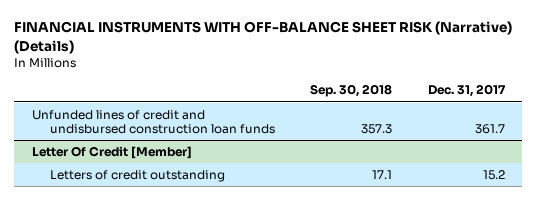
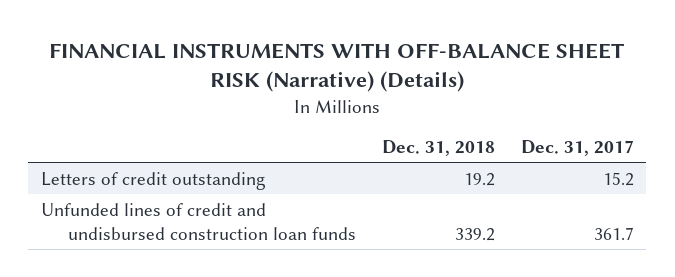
[310,84,393,98] Sep. 30, 2018 -> none
none -> [381,140,495,157] Dec. 31, 2018
[31,145,192,159] Letter Of Credit [Member] -> none
[31,109,275,134] Unfunded lines of credit and undisbursed construction loan funds -> [41,202,357,240] Unfunded lines of credit and undisbursed construction loan funds

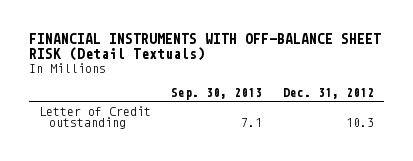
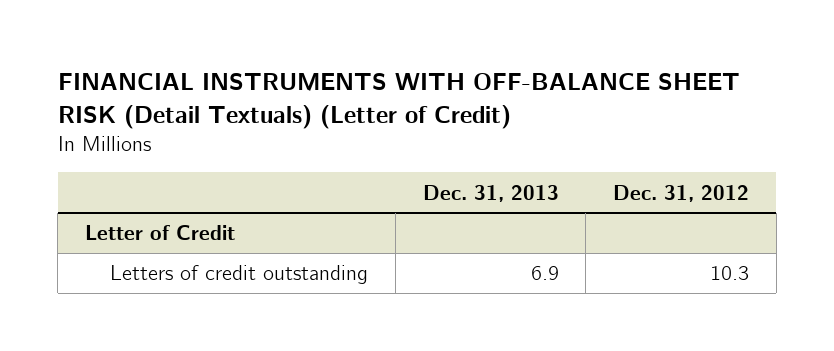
[28,33,381,62] FINANCIAL INSTRUMENTS WITH OFF-BALANCE SHEET RISK (Detail Textuals) -> [57,73,740,129] FINANCIAL INSTRUMENTS WITH OFF-BALANCE SHEET RISK (Detail Textuals) (Letter of Credit)
[171,87,263,100] Sep. 30, 2013 -> none
none -> [422,184,559,202] Dec. 31, 2013
none -> [84,225,235,241] Letter of Credit
[38,105,151,130] Letter of Credit outstanding -> [110,265,369,285] Letters of credit outstanding

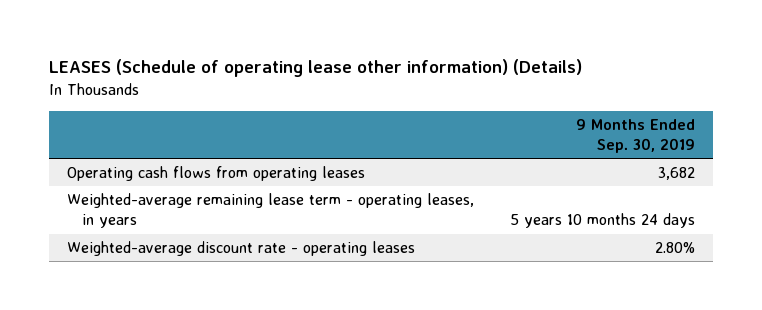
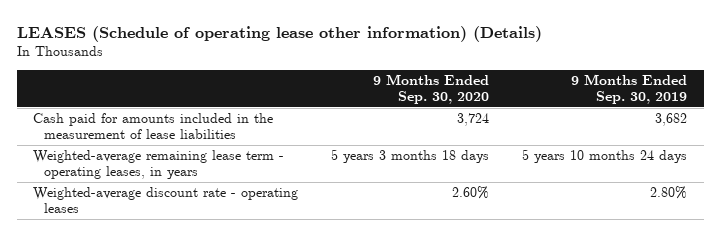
none -> [373,74,490,105] 9 Months Ended Sep. 30, 2020
[67,165,366,181] Operating cash flows from operating leases -> [33,113,274,140] Cash paid for amounts included in the measurement of lease liabilities

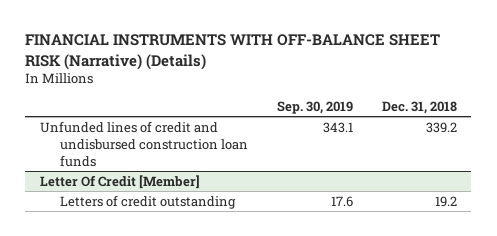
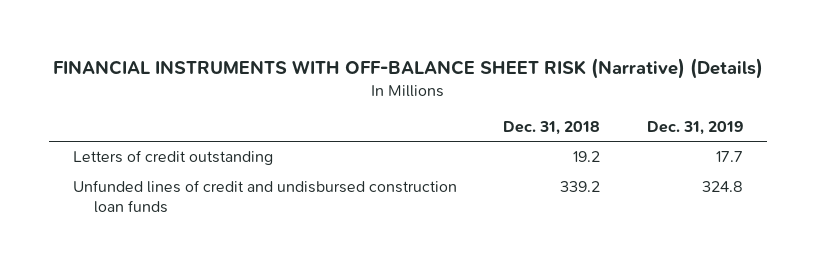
[277,100,354,114] Sep. 30, 2019 -> none
none -> [647,120,744,135] Dec. 31, 2019
[39,174,200,189] Letter Of Credit [Member] -> none
[39,120,249,167] Unfunded lines of credit and undisbursed construction loan funds -> [72,180,457,213] Unfunded lines of credit and undisbursed construction loan funds

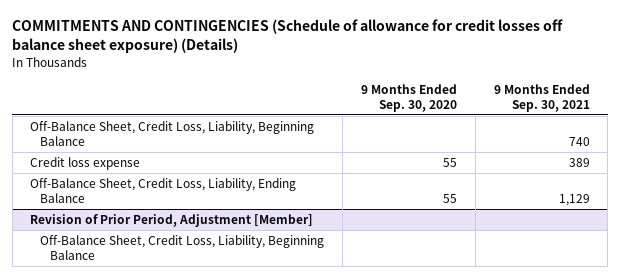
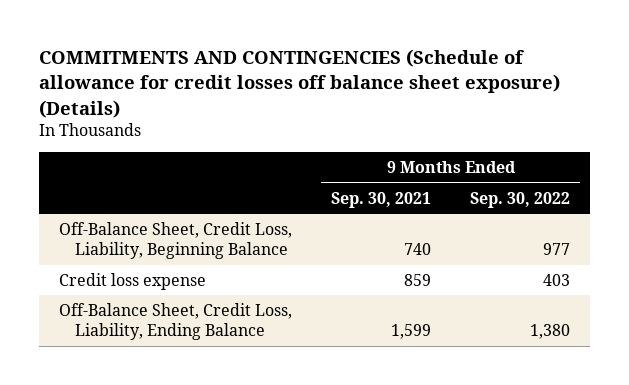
[360,83,457,112] 9 Months Ended Sep. 30, 2020 -> none
none -> [470,191,571,208] Sep. 30, 2022
[30,214,314,228] Revision of Prior Period, Adjustment [Member] -> none
[40,235,325,260] Off-Balance Sheet, Credit Loss, Liability, Beginning Balance -> none
[568,158,590,168] 389 -> [404,274,432,287] 859
[558,193,590,206] 1,129 -> [391,324,432,340] 1,599

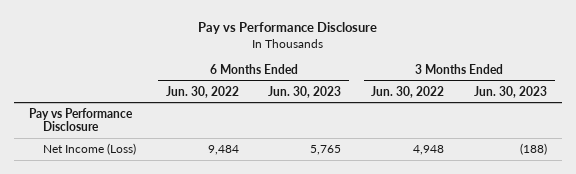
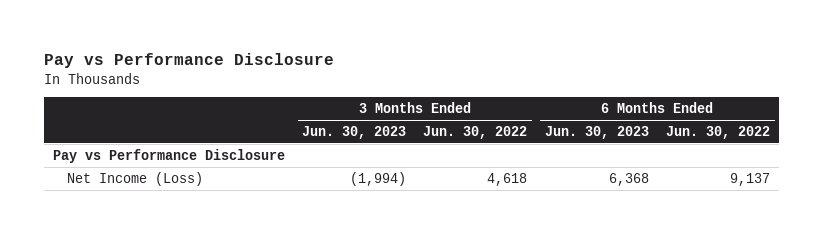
[207,144,239,155] 9,484 -> [730,172,771,186] 9,137
[310,144,342,155] 5,765 -> [608,172,649,186] 6,368
[413,144,445,155] 4,948 -> [487,172,528,186] 4,618
[520,142,548,155] (188) -> [349,171,406,186] (1,994)

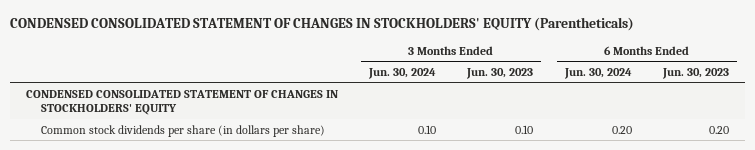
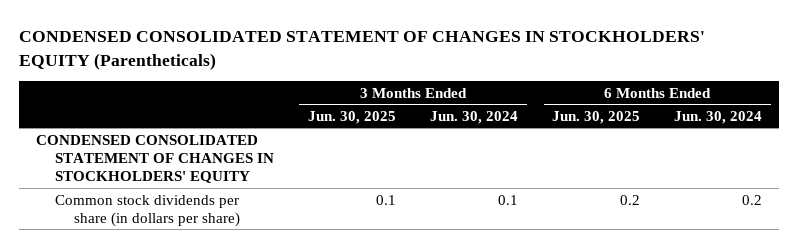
[466,67,534,79] Jun. 30, 2023 -> none
[662,67,730,79] Jun. 30, 2023 -> none
none -> [307,110,396,124] Jun. 30, 2025
none -> [552,110,641,124] Jun. 30, 2025
[417,124,436,134] 0.10 -> [498,194,519,205] 0.1
[611,125,632,134] 0.20 -> [742,194,763,205] 0.2

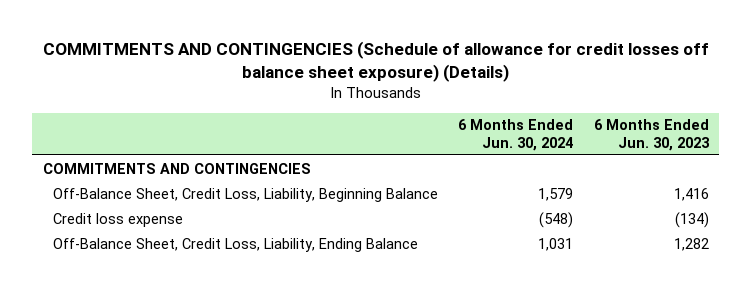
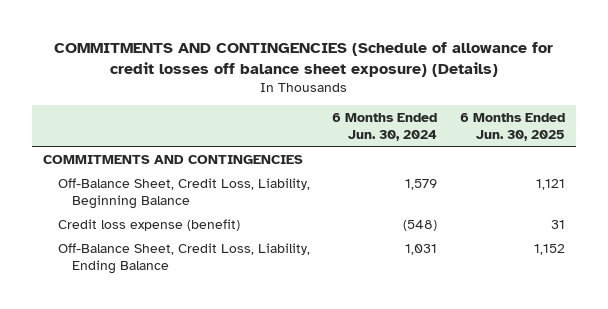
[593,119,710,151] 6 Months Ended Jun. 30, 2023 -> none
none -> [459,112,565,141] 6 Months Ended Jun. 30, 2025
[52,212,183,227] Credit loss expense -> [57,218,240,231] Credit loss expense (benefit)

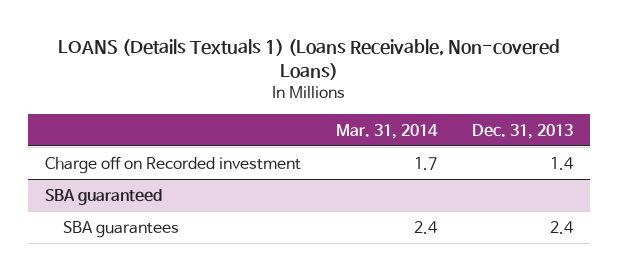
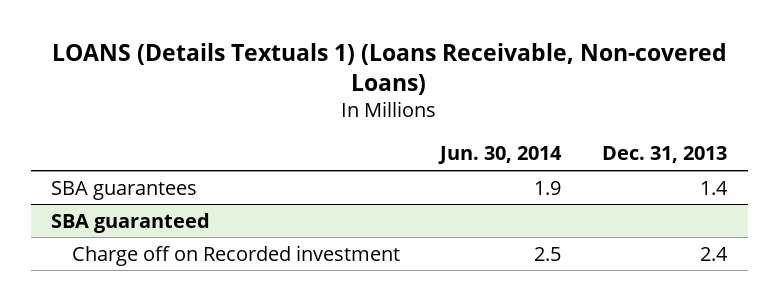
[336,123,439,139] Mar. 31, 2014 -> none
none -> [438,146,563,165] Jun. 30, 2014
[45,155,302,174] Charge off on Recorded investment -> none
none -> [51,180,198,200] SBA guarantees
[63,220,180,238] SBA guarantees -> none
none -> [71,244,400,266] Charge off on Recorded investment

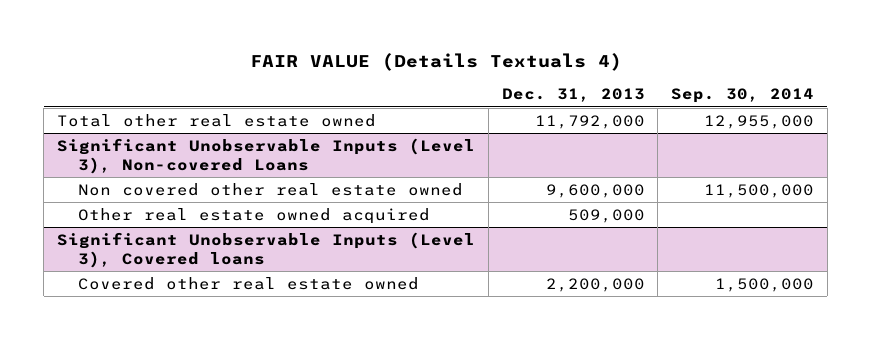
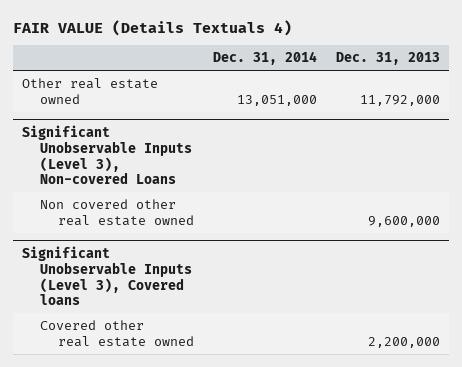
[670,88,814,104] Sep. 30, 2014 -> none
none -> [213,51,318,66] Dec. 31, 2014
[57,113,377,127] Total other real estate owned -> [22,77,159,104] Other real estate owned
[78,207,431,224] Other real estate owned acquired -> none

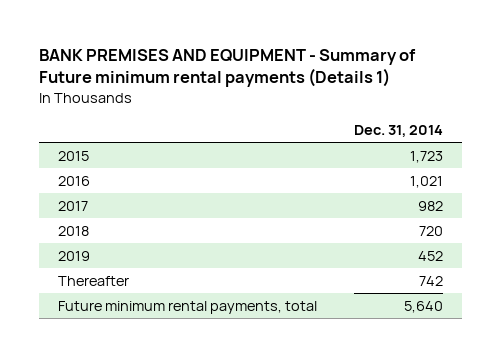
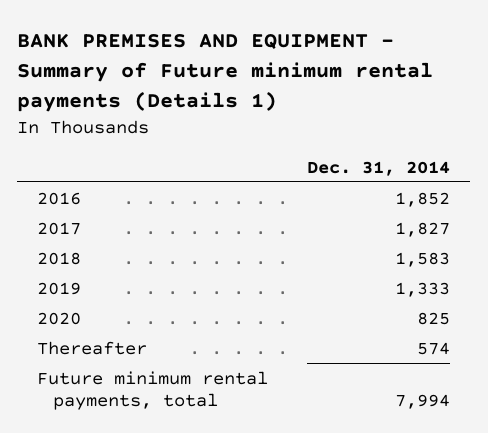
[57,150,89,161] 2015 -> none
[410,175,444,188] 1,021 -> [395,191,451,207] 1,852
[418,200,444,211] 982 -> [395,221,451,237] 1,827
[419,225,444,236] 720 -> [395,251,451,267] 1,583
[418,250,444,261] 452 -> [395,281,451,297] 1,333
none -> [37,311,82,325] 2020
[419,275,444,286] 742 -> [417,341,451,355] 574
[404,300,444,313] 5,640 -> [395,394,451,410] 7,994

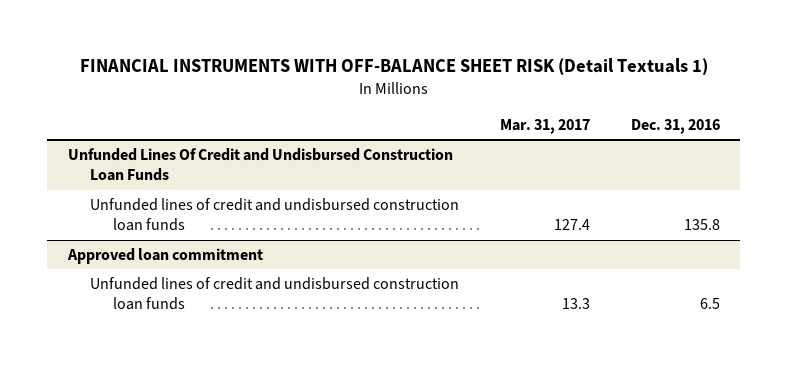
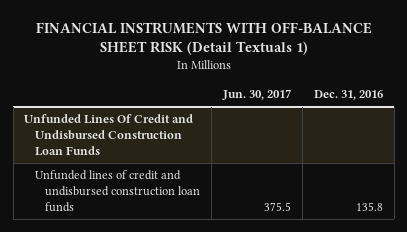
[500,119,591,135] Mar. 31, 2017 -> none
none -> [221,89,291,101] Jun. 30, 2017
[66,248,263,265] Approved loan commitment -> none
[90,277,460,311] Unfunded lines of credit and undisbursed construction loan funds -> none

